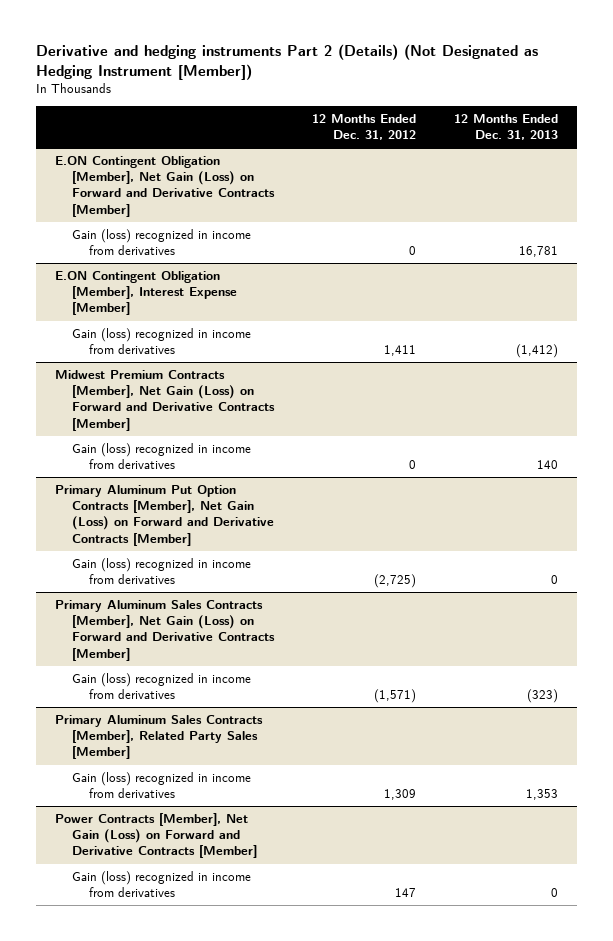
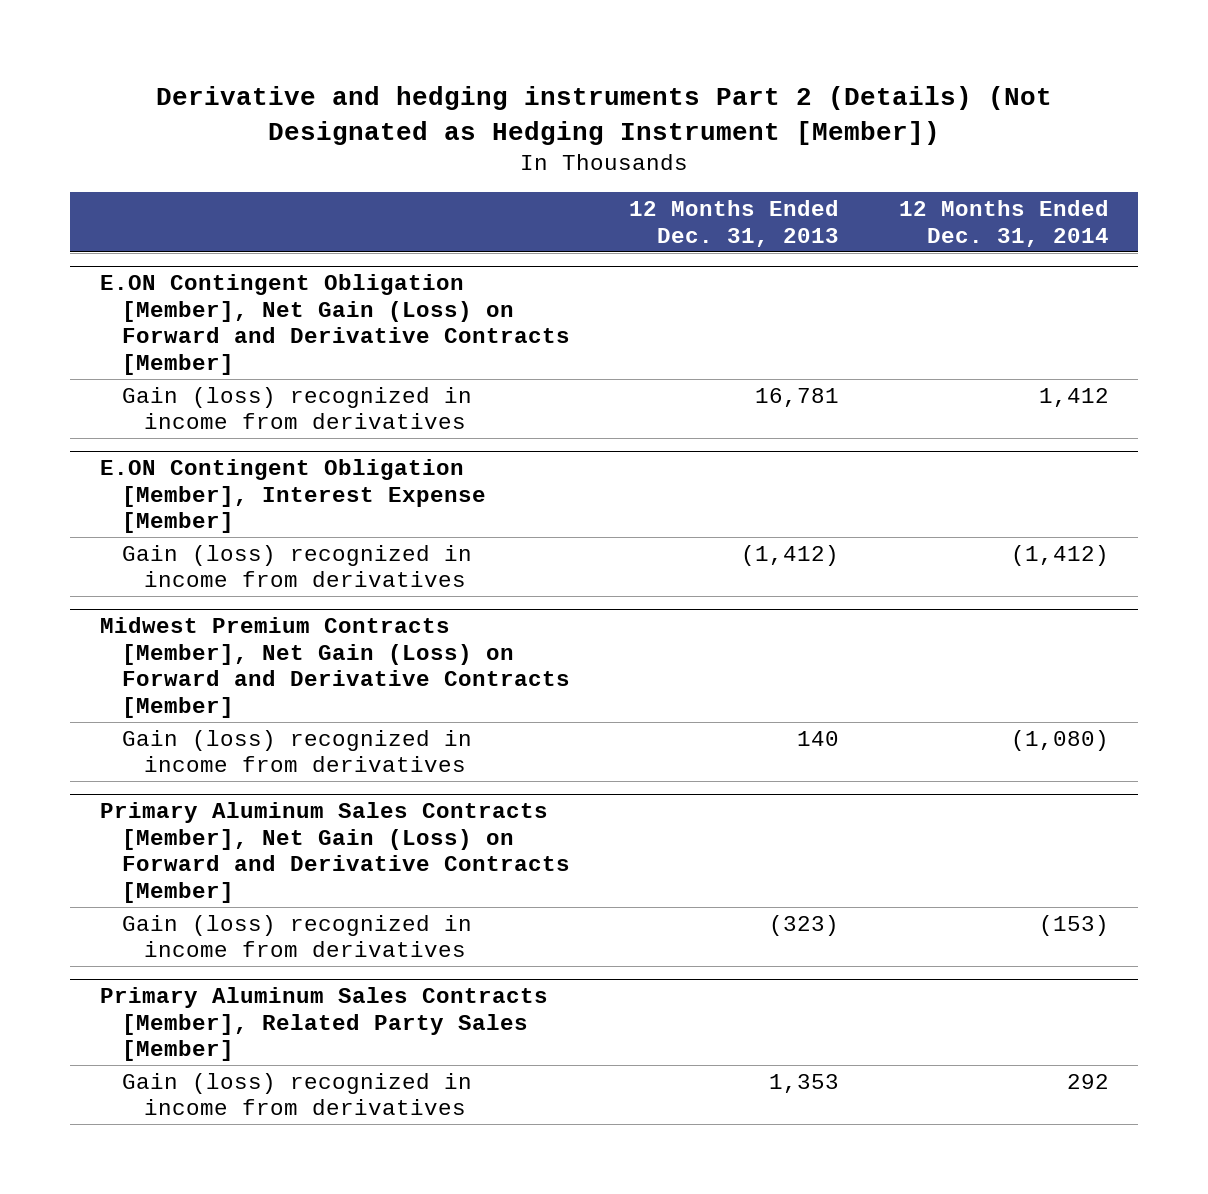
[311,113,416,141] 12 Months Ended Dec. 31, 2012 -> none
none -> [898,200,1109,247] 12 Months Ended Dec. 31, 2014
[55,485,275,546] Primary Aluminum Put Option Contracts [Member], Net Gain (Loss) on Forward and Derivative Contracts [Member] -> none
[72,558,252,585] Gain (loss) recognized in income from derivatives -> none
[55,813,258,859] Power Contracts [Member], Net Gain (Loss) on Forward and Derivative Contracts [Member] -> none
[72,871,252,898] Gain (loss) recognized in income from derivatives -> none

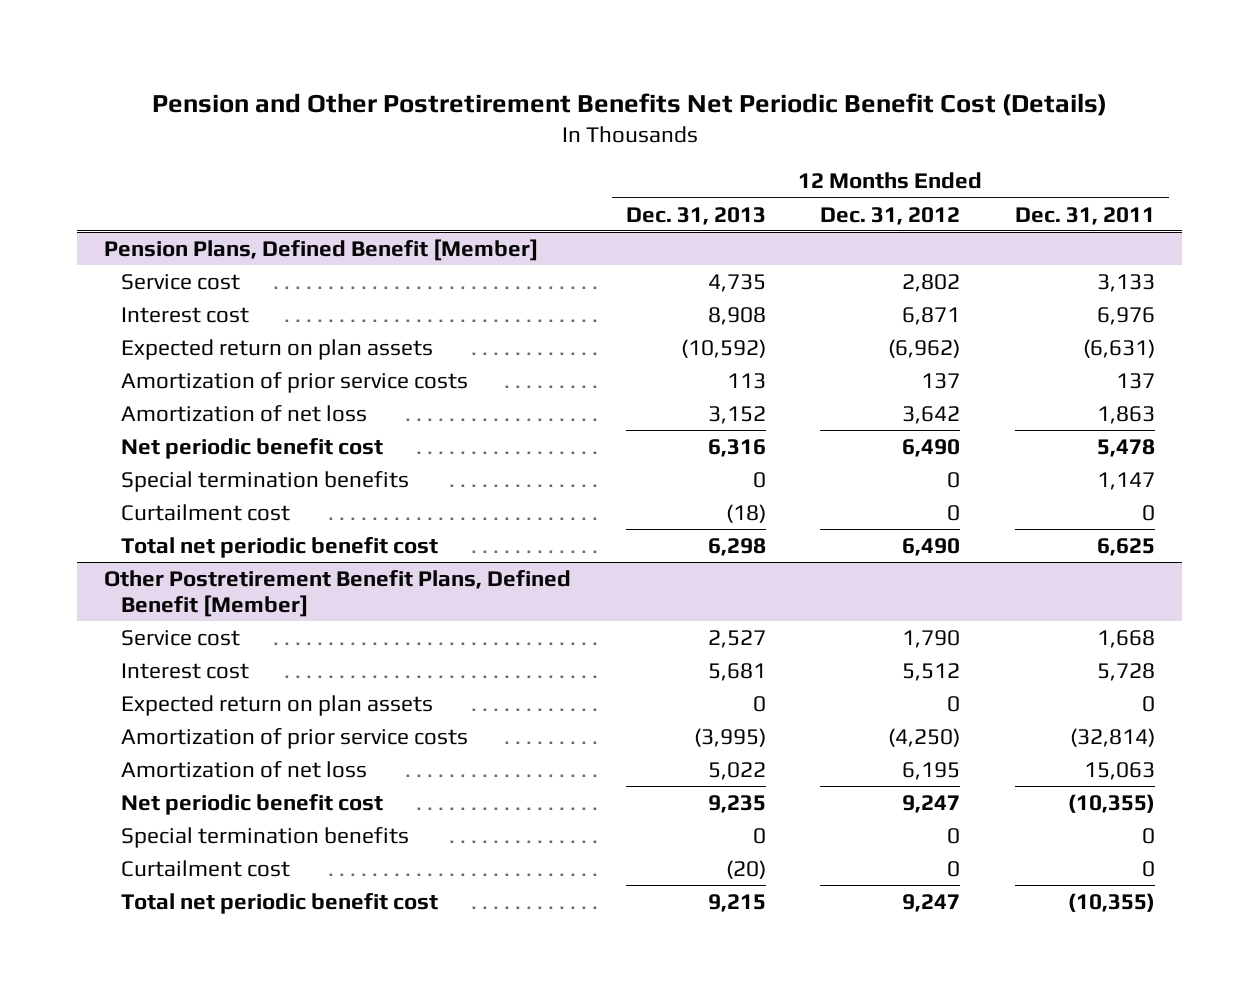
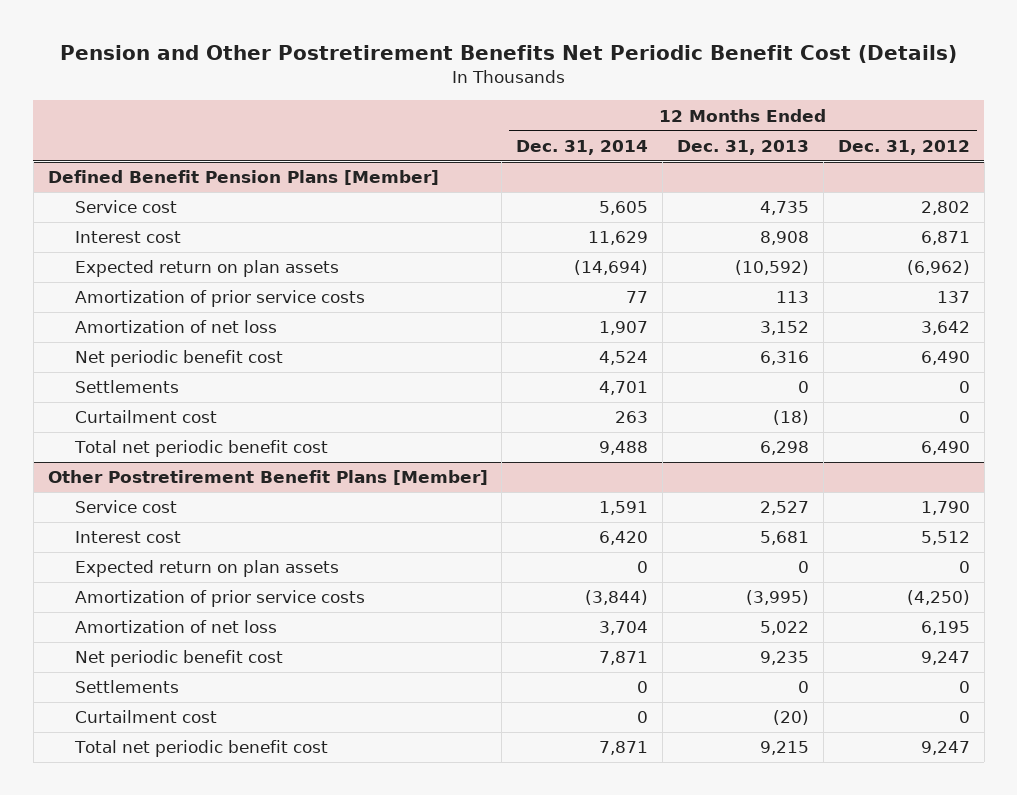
[1014,206,1155,225] Dec. 31, 2011 -> none
none -> [516,139,649,155] Dec. 31, 2014
[104,238,539,261] Pension Plans, Defined Benefit [Member] -> [47,170,439,186] Defined Benefit Pension Plans [Member]
[120,470,409,492] Special termination benefits -> none
none -> [74,380,179,394] Settlements
[104,569,572,618] Other Postretirement Benefit Plans, Defined Benefit [Member] -> [47,470,488,486] Other Postretirement Benefit Plans [Member]
[120,826,409,848] Special termination benefits -> none
none -> [74,680,179,694] Settlements

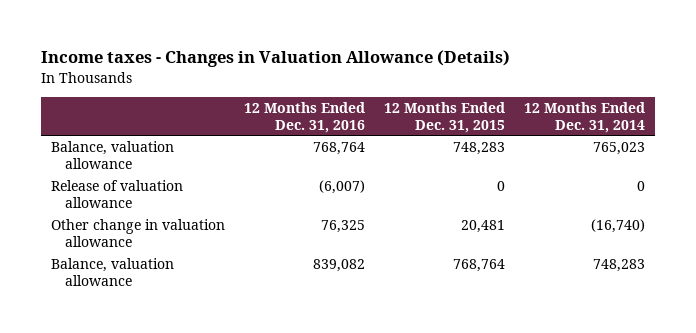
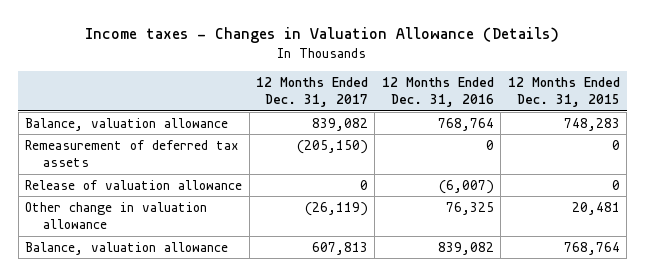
[524,101,646,133] 12 Months Ended Dec. 31, 2014 -> none
none -> [255,77,368,108] 12 Months Ended Dec. 31, 2017
none -> [25,139,240,168] Remeasurement of deferred tax assets

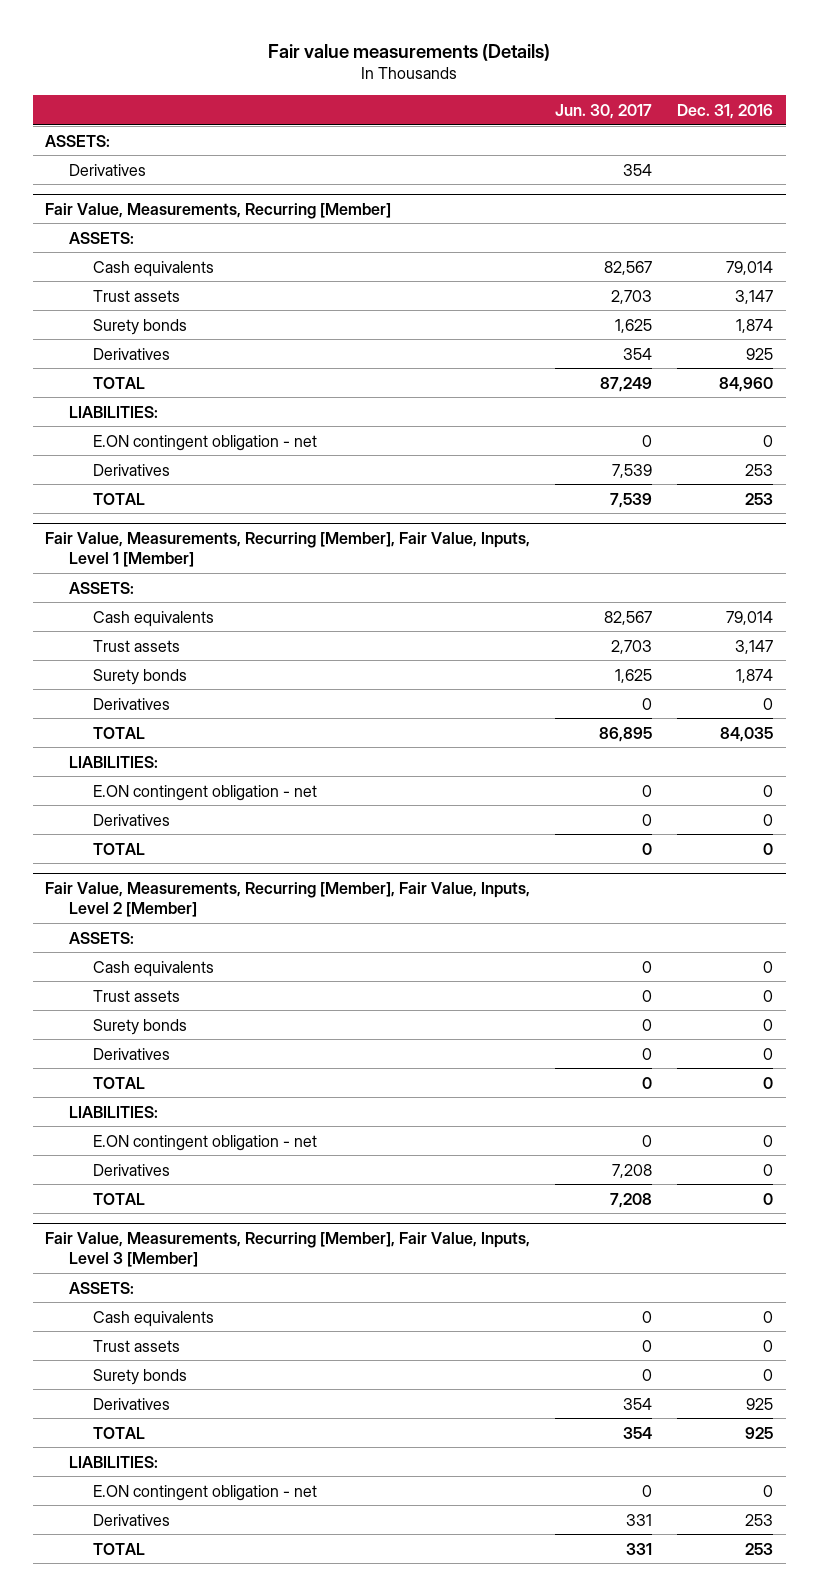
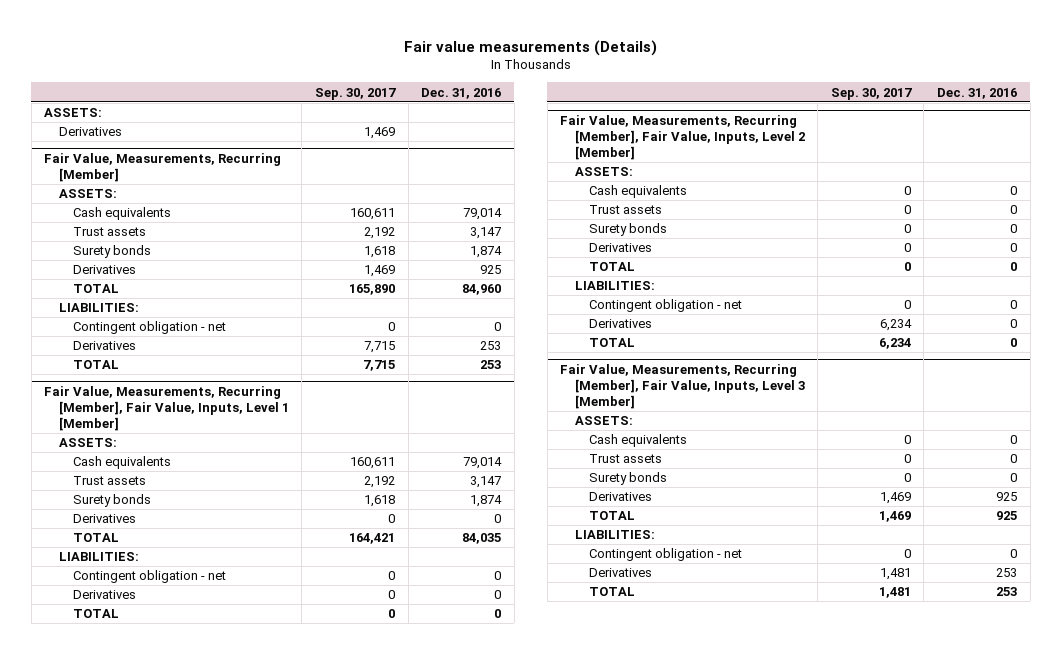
[555,103,653,119] Jun. 30, 2017 -> none
none -> [314,87,396,100] Sep. 30, 2017
[92,434,317,451] E.ON contingent obligation - net -> [73,321,227,335] Contingent obligation - net
[92,784,317,801] E.ON contingent obligation - net -> [73,570,227,584] Contingent obligation - net
[92,1134,317,1151] E.ON contingent obligation - net -> [588,299,742,313] Contingent obligation - net
[92,1484,317,1501] E.ON contingent obligation - net -> [588,548,742,562] Contingent obligation - net

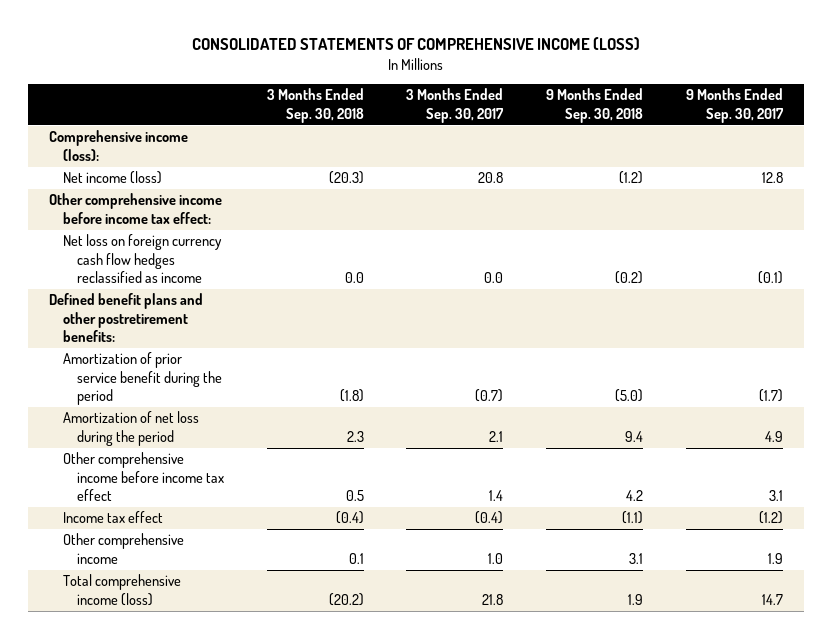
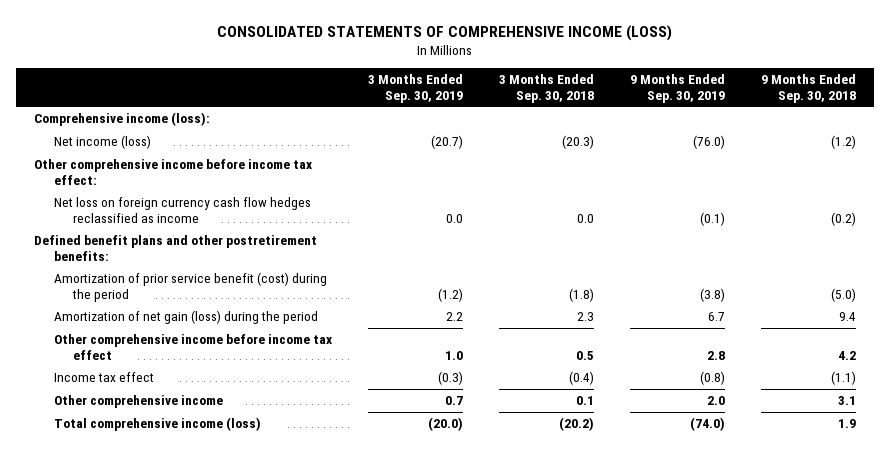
[406,88,505,124] 3 Months Ended Sep. 30, 2017 -> none
[685,88,784,124] 9 Months Ended Sep. 30, 2017 -> none
none -> [367,74,463,103] 3 Months Ended Sep. 30, 2019
none -> [629,74,725,103] 9 Months Ended Sep. 30, 2019
[63,352,223,406] Amortization of prior service benefit during the period -> [53,272,327,302] Amortization of prior service benefit (cost) during the period
[63,411,200,446] Amortization of net loss during the period -> [53,310,318,325] Amortization of net gain (loss) during the period

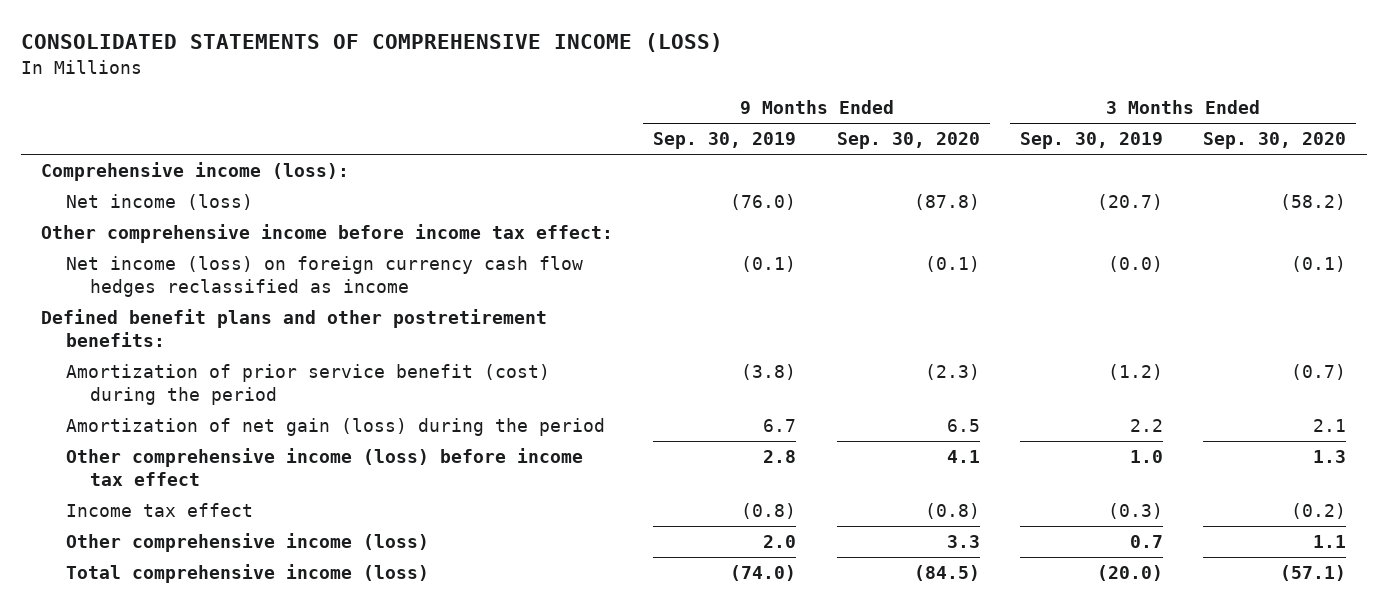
[498,74,594,103] 3 Months Ended Sep. 30, 2018 -> none
[760,74,856,103] 9 Months Ended Sep. 30, 2018 -> none
none -> [836,132,980,150] Sep. 30, 2020
none -> [1203,132,1347,150] Sep. 30, 2020
[53,197,311,223] Net loss on foreign currency cash flow hedges reclassified as income -> [65,256,583,297] Net income (loss) on foreign currency cash flow hedges reclassified as income
[445,213,463,223] 0.0 -> [1108,256,1164,273] (0.0)
[53,334,332,360] Other comprehensive income before income tax effect -> [65,448,583,486] Other comprehensive income (loss) before income tax effect
[53,395,223,409] Other comprehensive income -> [65,533,429,553] Other comprehensive income (loss)

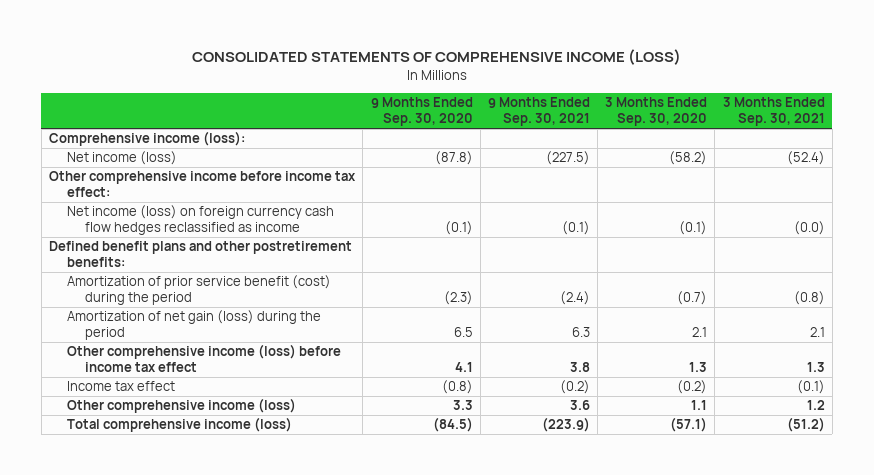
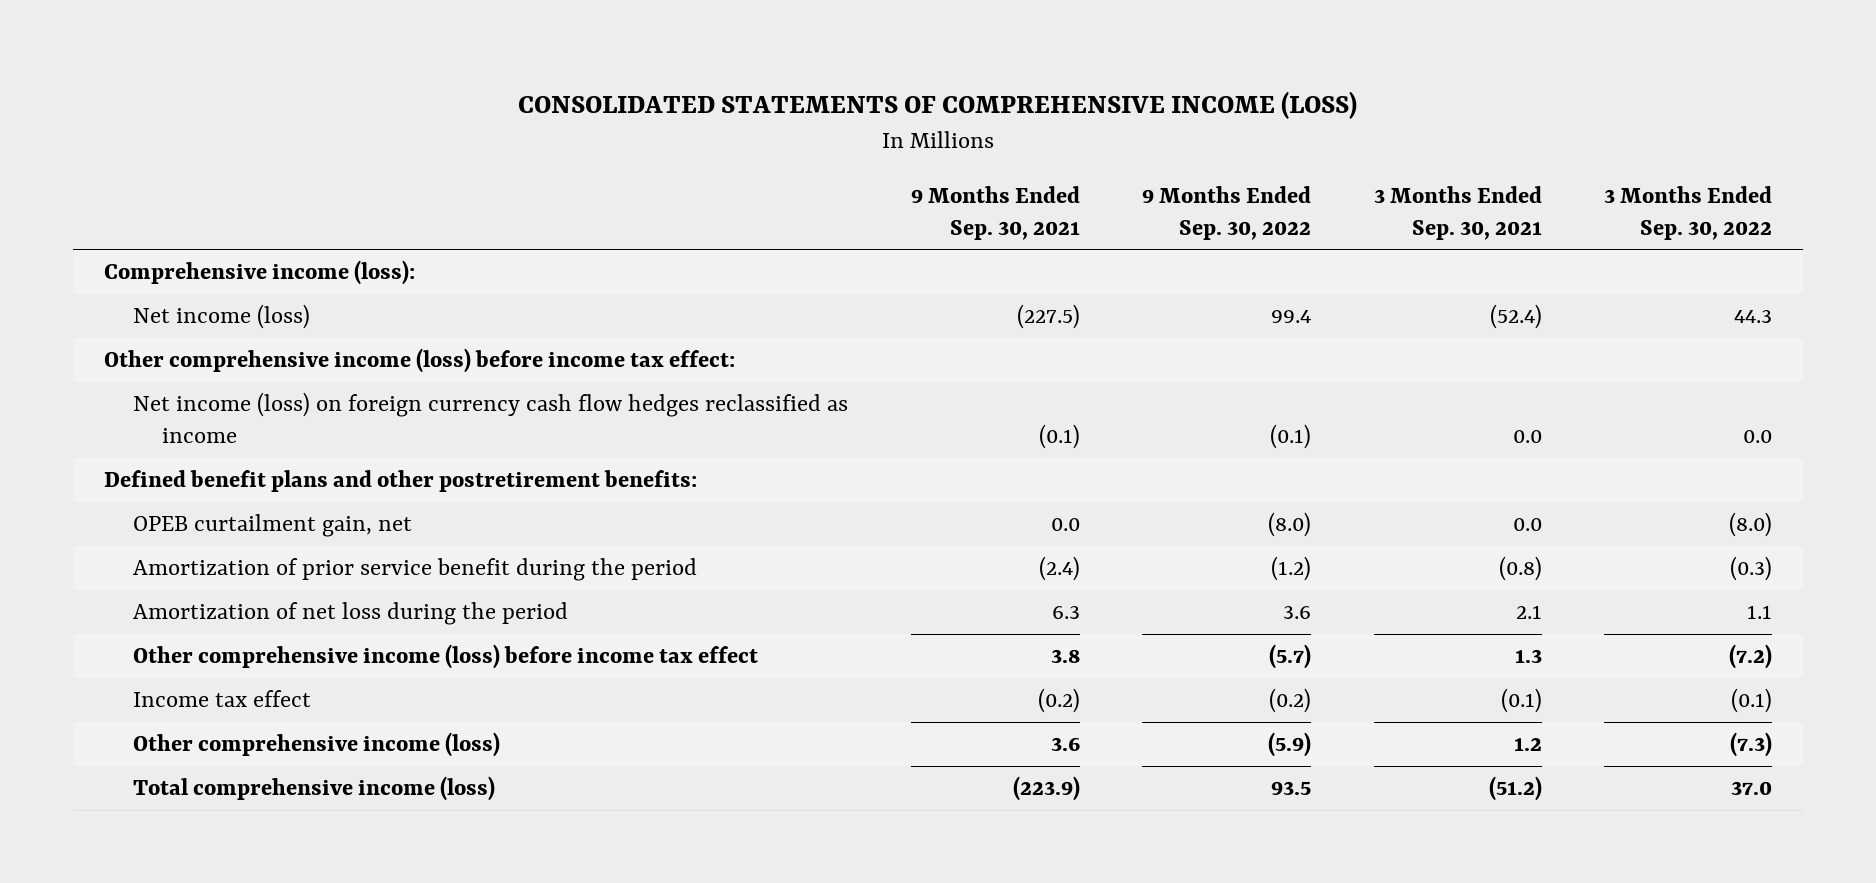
[370,97,473,127] 9 Months Ended Sep. 30, 2020 -> none
[605,97,708,127] 3 Months Ended Sep. 30, 2020 -> none
none -> [1142,186,1312,240] 9 Months Ended Sep. 30, 2022
none -> [1604,186,1773,240] 3 Months Ended Sep. 30, 2022
[49,171,357,198] Other comprehensive income before income tax effect: -> [104,348,736,374] Other comprehensive income (loss) before income tax effect:
[793,221,825,236] (0.0) -> [1512,429,1542,443] 0.0
none -> [133,514,413,538] OPEB curtailment gain, net
[67,275,332,306] Amortization of prior service benefit (cost) during the period -> [133,558,698,582] Amortization of prior service benefit during the period
[67,310,322,341] Amortization of net gain (loss) during the period -> [133,602,569,626] Amortization of net loss during the period

